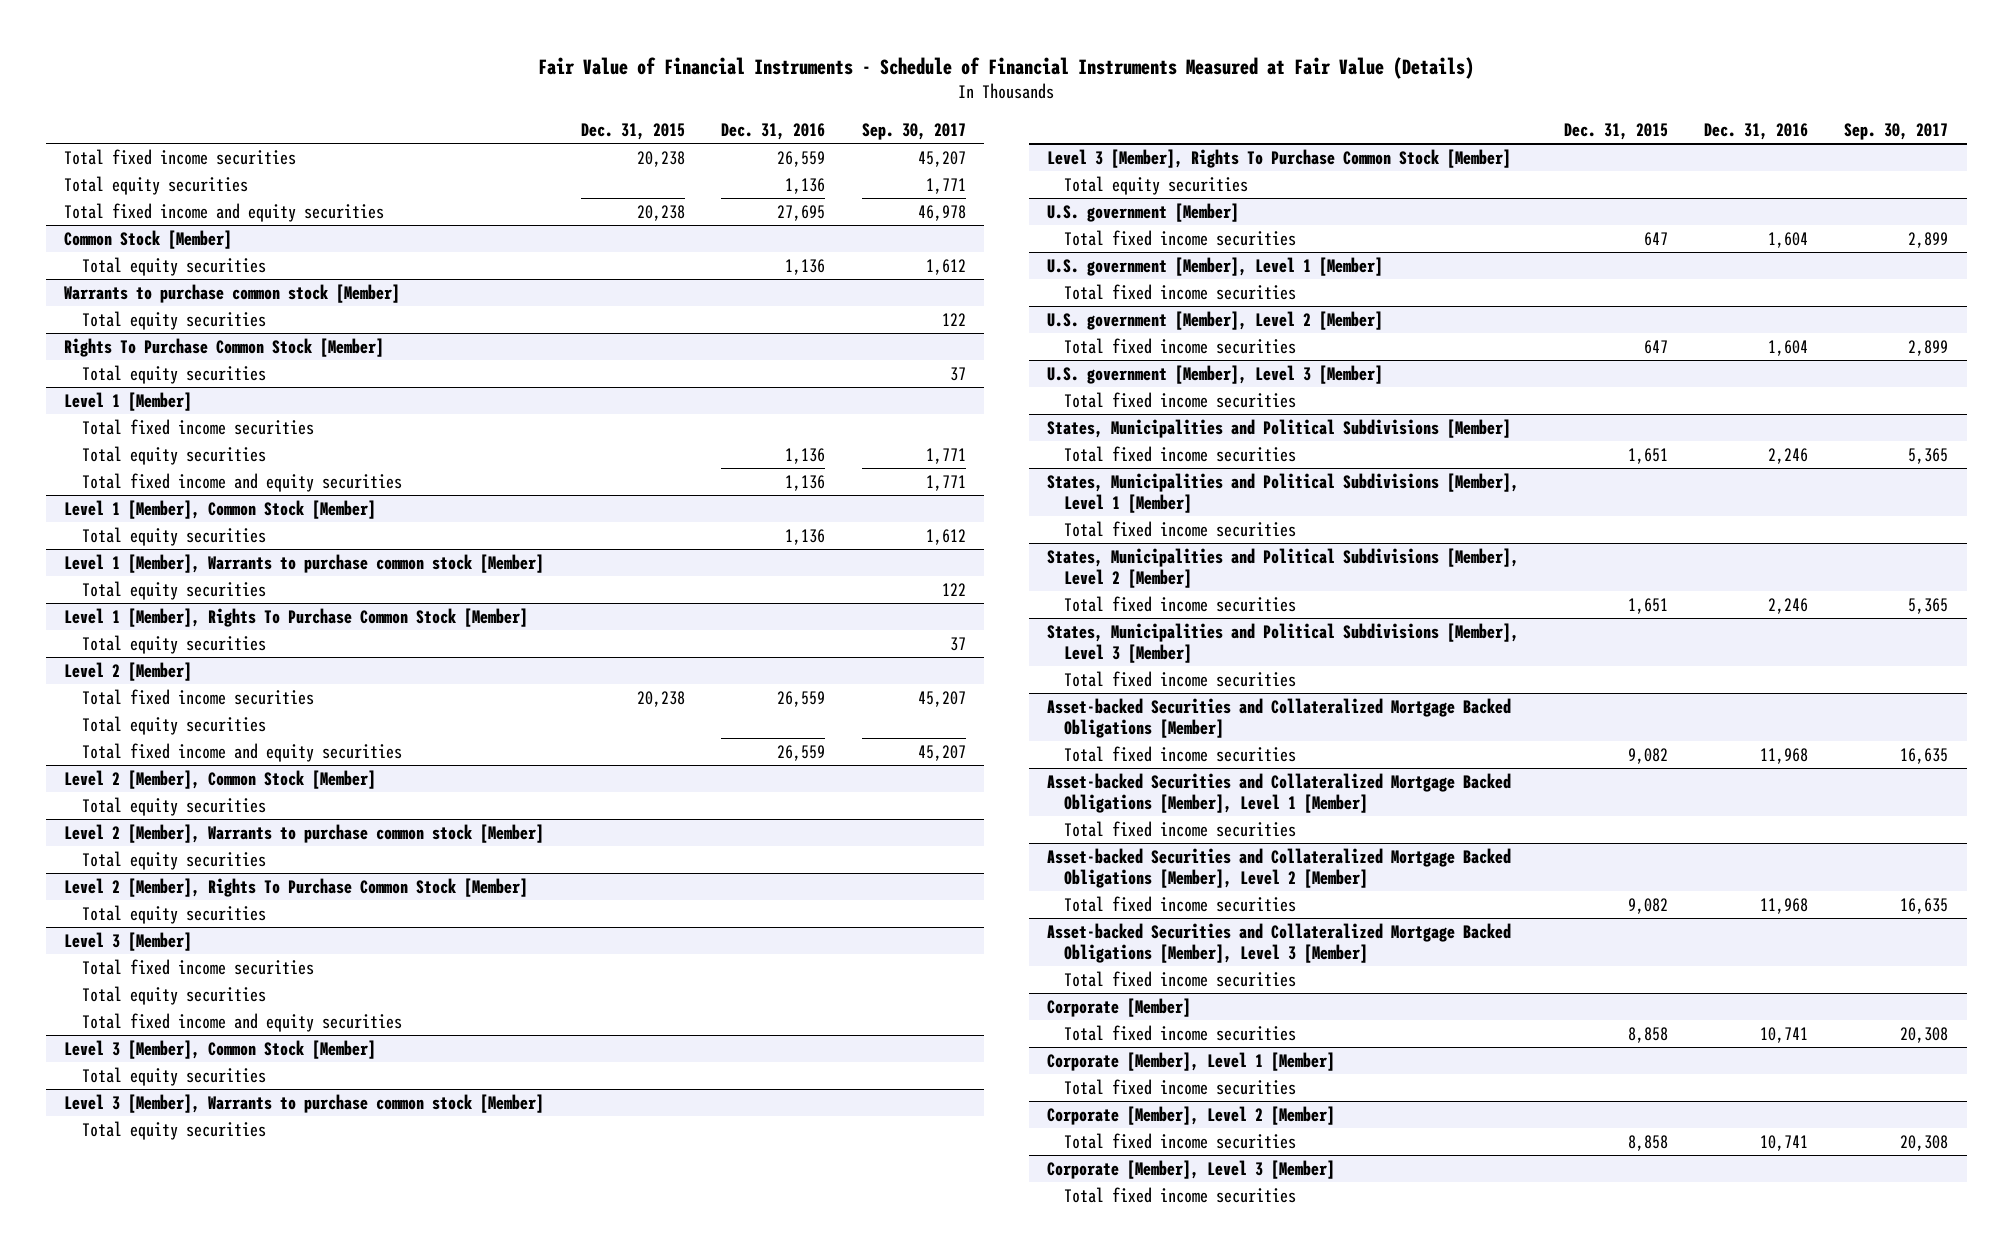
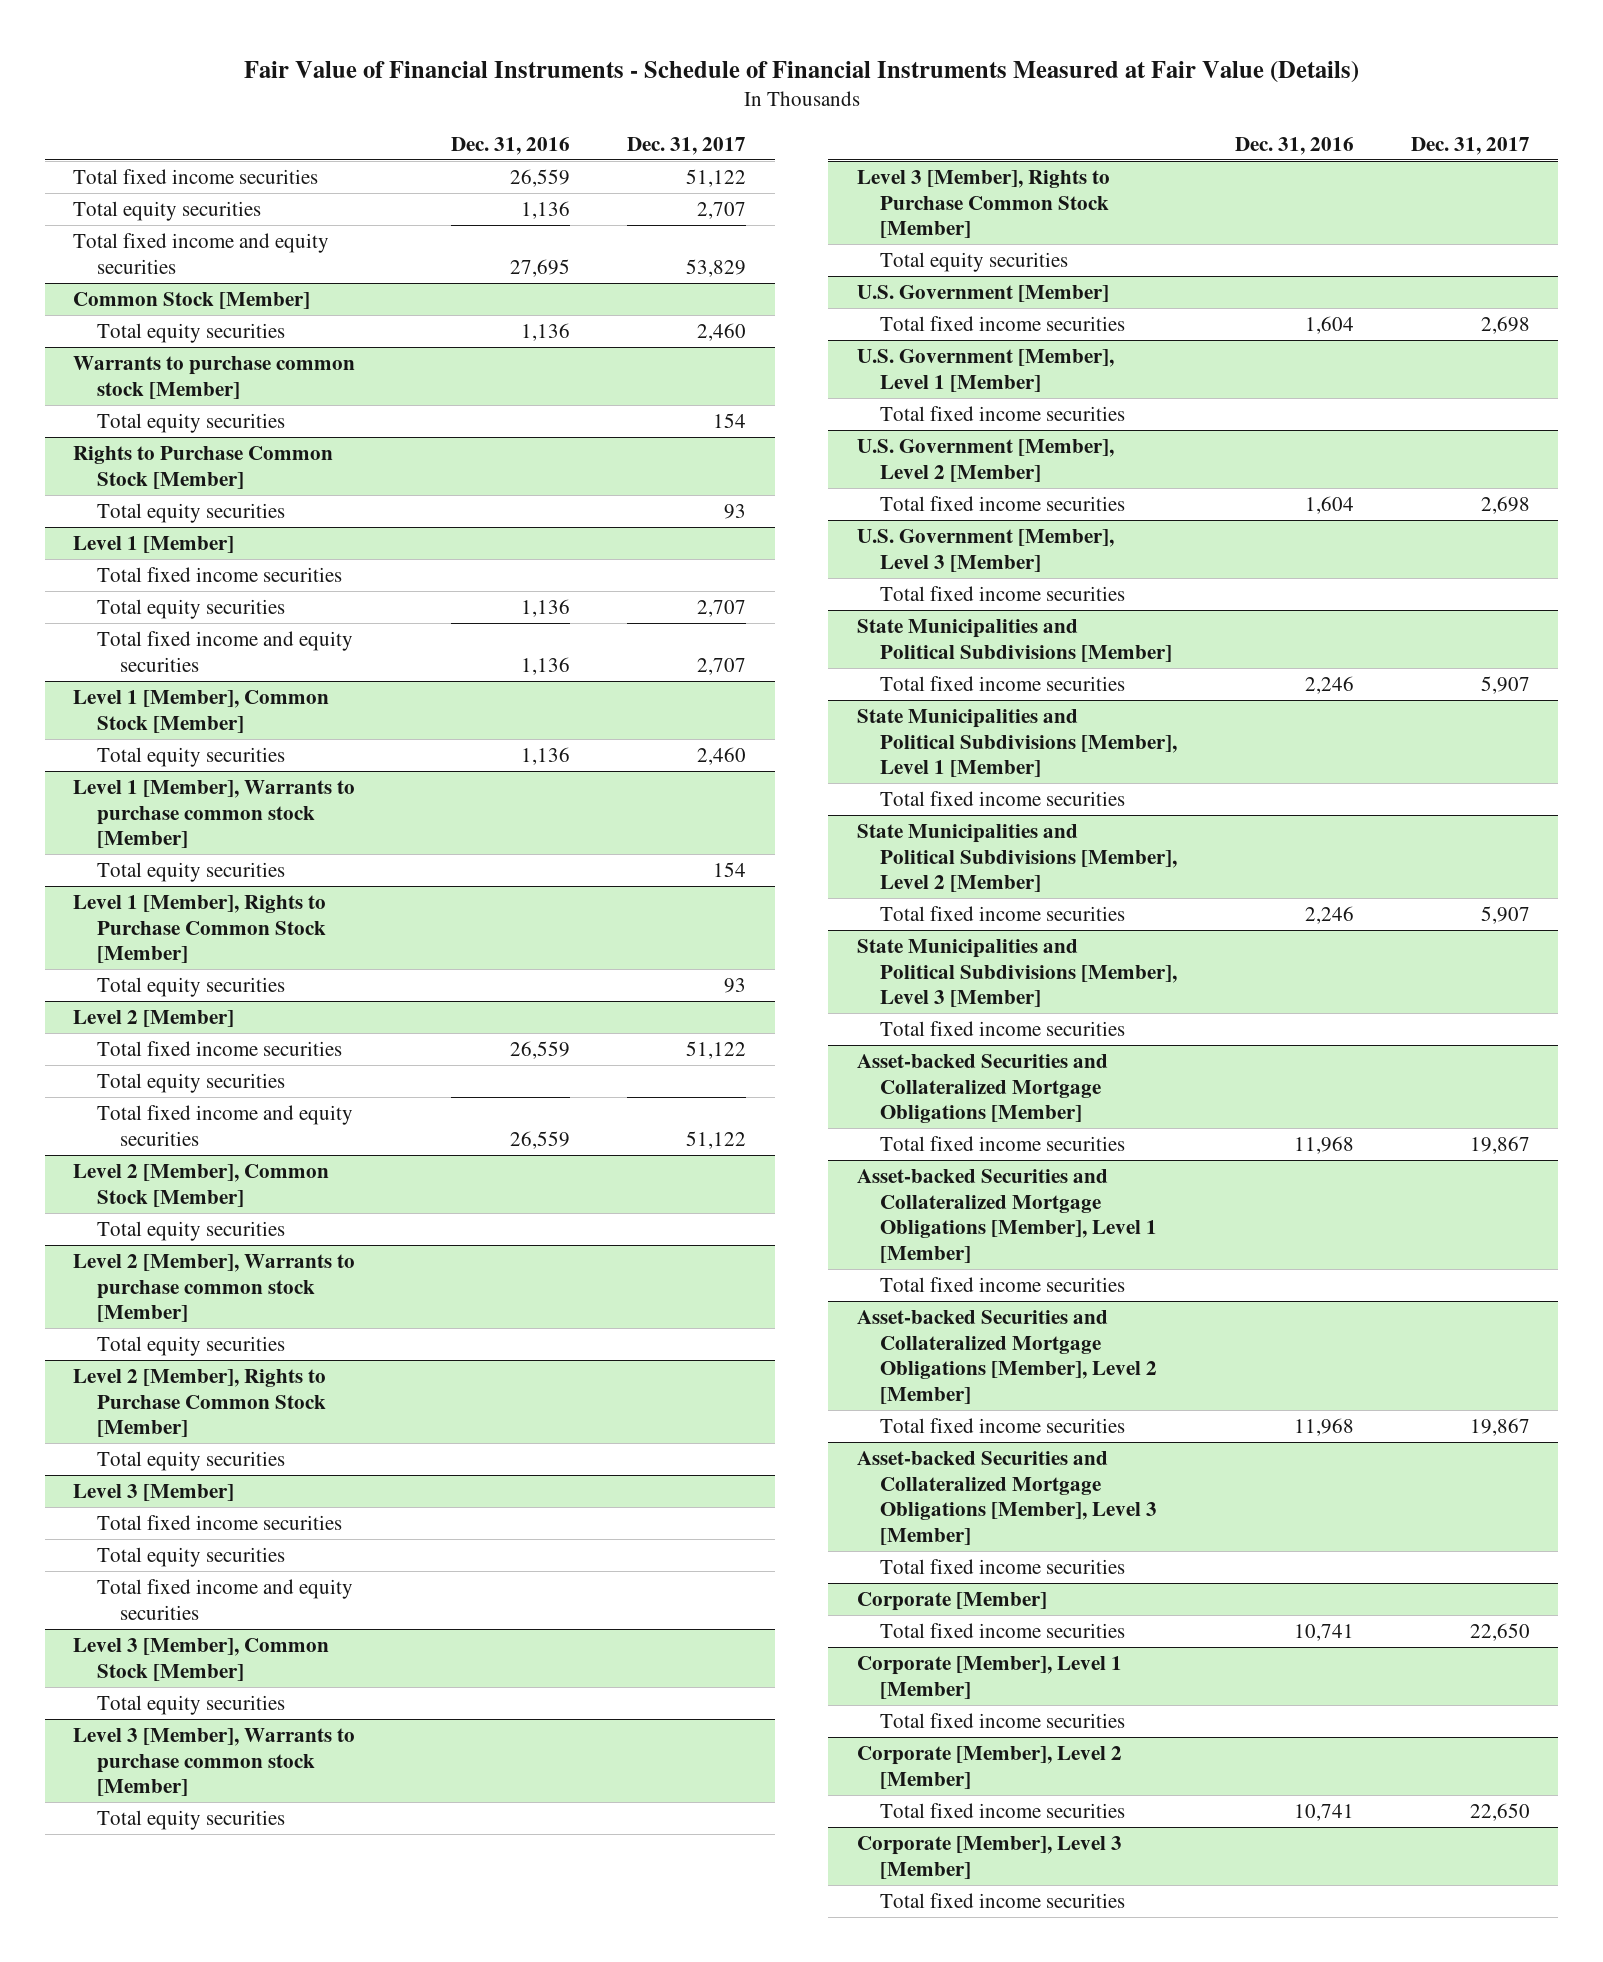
[580,122,685,140] Dec. 31, 2015 -> none
[861,122,966,140] Sep. 30, 2017 -> none
none -> [627,136,747,155] Dec. 31, 2017
[64,337,385,357] Rights To Purchase Common Stock [Member] -> [73,445,334,489] Rights to Purchase Common Stock [Member]
[64,607,529,627] Level 1 [Member], Rights To Purchase Common Stock [Member] -> [73,894,327,964] Level 1 [Member], Rights to Purchase Common Stock [Member]
[64,877,529,897] Level 2 [Member], Rights To Purchase Common Stock [Member] -> [73,1368,327,1438] Level 2 [Member], Rights to Purchase Common Stock [Member]
[1047,148,1512,168] Level 3 [Member], Rights To Purchase Common Stock [Member] -> [856,169,1110,239] Level 3 [Member], Rights to Purchase Common Stock [Member]
[1047,202,1240,222] U.S. government [Member] -> [856,284,1109,302] U.S. Government [Member]
[1047,256,1384,276] U.S. government [Member], Level 1 [Member] -> [856,348,1114,392] U.S. Government [Member], Level 1 [Member]
[1047,310,1384,330] U.S. government [Member], Level 2 [Member] -> [856,438,1114,482] U.S. Government [Member], Level 2 [Member]
[1047,364,1384,384] U.S. government [Member], Level 3 [Member] -> [856,528,1114,572] U.S. Government [Member], Level 3 [Member]
[1047,418,1512,438] States, Municipalities and Political Subdivisions [Member] -> [856,618,1173,662] State Municipalities and Political Subdivisions [Member]
[1047,472,1520,514] States, Municipalities and Political Subdivisions [Member], Level 1 [Member] -> [856,708,1178,778] State Municipalities and Political Subdivisions [Member], Level 1 [Member]
[1047,547,1520,589] States, Municipalities and Political Subdivisions [Member], Level 2 [Member] -> [856,823,1178,893] State Municipalities and Political Subdivisions [Member], Level 2 [Member]
[1047,622,1520,664] States, Municipalities and Political Subdivisions [Member], Level 3 [Member] -> [856,938,1178,1008] State Municipalities and Political Subdivisions [Member], Level 3 [Member]
[1047,697,1512,739] Asset-backed Securities and Collateralized Mortgage Backed Obligations [Member] -> [856,1053,1108,1124] Asset-backed Securities and Collateralized Mortgage Obligations [Member]
[1047,772,1512,814] Asset-backed Securities and Collateralized Mortgage Backed Obligations [Member], Level 1 [Member] -> [856,1168,1158,1264] Asset-backed Securities and Collateralized Mortgage Obligations [Member], Level 1 [Member]
[1047,847,1512,889] Asset-backed Securities and Collateralized Mortgage Backed Obligations [Member], Level 2 [Member] -> [856,1309,1158,1405] Asset-backed Securities and Collateralized Mortgage Obligations [Member], Level 2 [Member]
[1047,922,1512,964] Asset-backed Securities and Collateralized Mortgage Backed Obligations [Member], Level 3 [Member] -> [856,1450,1158,1546] Asset-backed Securities and Collateralized Mortgage Obligations [Member], Level 3 [Member]

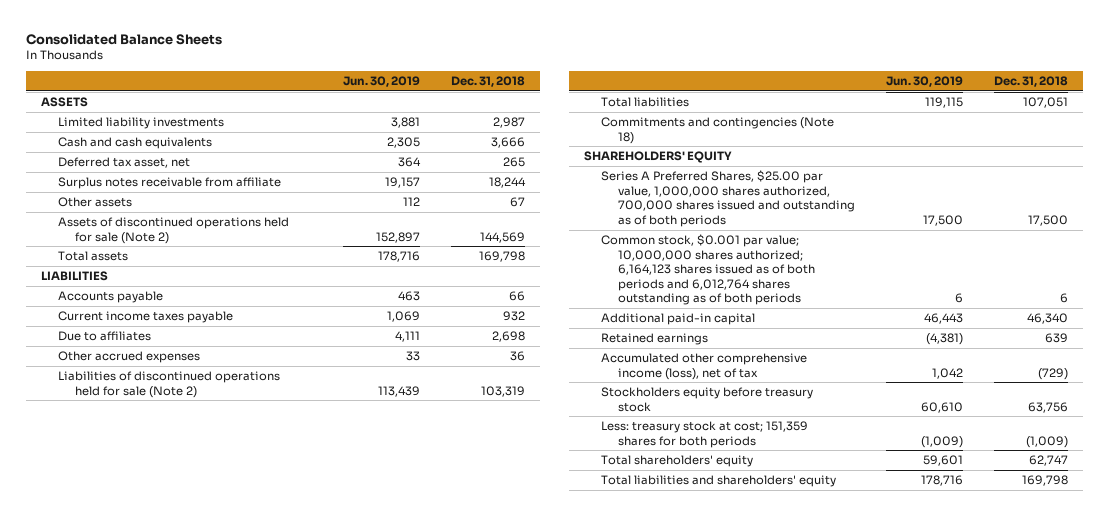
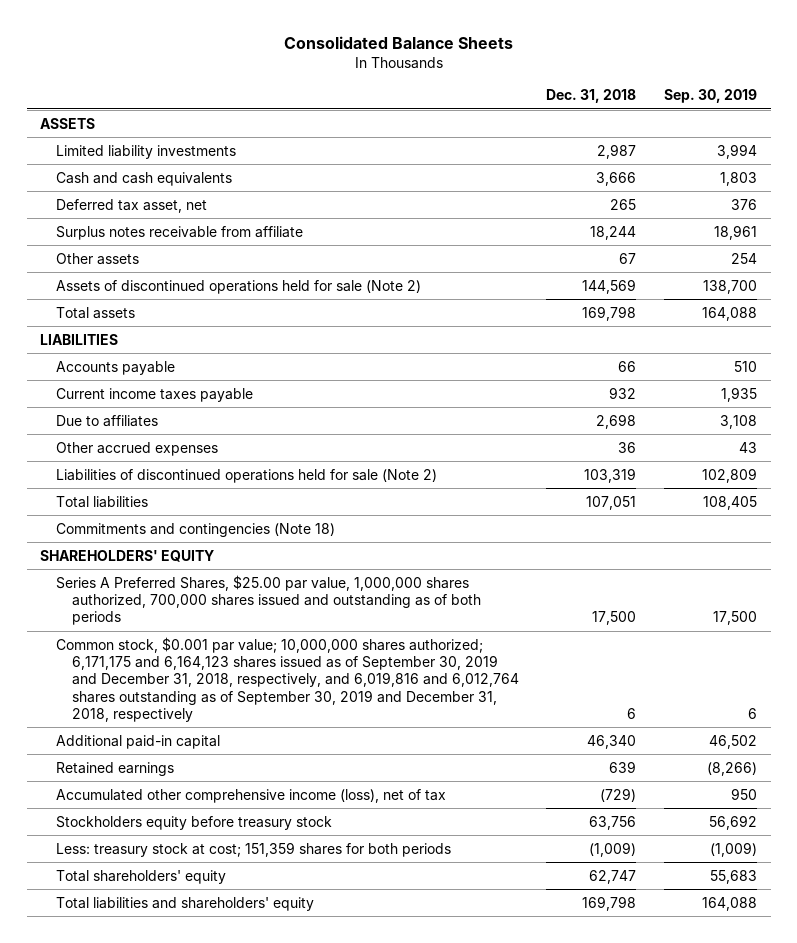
[342,75,420,87] Jun. 30, 2019 -> none
none -> [663,89,757,104] Sep. 30, 2019
[601,234,815,306] Common stock, $0.001 par value; 10,000,000 shares authorized; 6,164,123 shares issued as of both periods and 6,012,764 shares outstanding as of both periods -> [56,636,519,723] Common stock, $0.001 par value; 10,000,000 shares authorized; 6,171,175 and 6,164,123 shares issued as of September 30, 2019 and December 31, 2018, respectively, and 6,019,816 and 6,012,764 shares outstanding as of September 30, 2019 and December 31, 2018, respectively

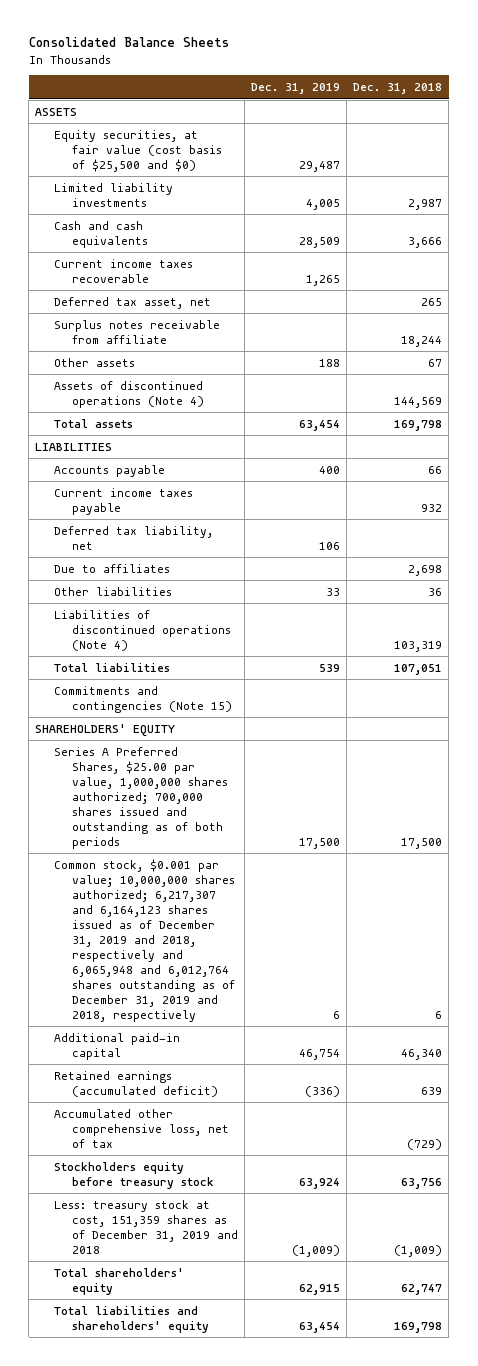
[663,89,757,104] Sep. 30, 2019 -> none
none -> [251,83,341,95] Dec. 31, 2019
none -> [53,129,223,172] Equity securities, at fair value (cost basis of $25,500 and $0)
none -> [53,258,193,283] Current income taxes recoverable
[56,279,422,294] Assets of discontinued operations held for sale (Note 2) -> [53,380,205,408] Assets of discontinued operations (Note 4)
none -> [53,525,213,550] Deferred tax liability, net
[56,441,219,456] Other accrued expenses -> none
none -> [53,586,172,596] Other liabilities
[56,468,438,483] Liabilities of discontinued operations held for sale (Note 2) -> [53,609,232,651] Liabilities of discontinued operations (Note 4)
[56,522,336,537] Commitments and contingencies (Note 18) -> [53,685,233,713] Commitments and contingencies (Note 15)
[56,574,481,626] Series A Preferred Shares, $25.00 par value, 1,000,000 shares authorized, 700,000 shares issued and outstanding as of both periods -> [53,746,229,849] Series A Preferred Shares, $25.00 par value, 1,000,000 shares authorized; 700,000 shares issued and outstanding as of both periods
[56,636,519,723] Common stock, $0.001 par value; 10,000,000 shares authorized; 6,171,175 and 6,164,123 shares issued as of September 30, 2019 and December 31, 2018, respectively, and 6,019,816 and 6,012,764 shares outstanding as of September 30, 2019 and December 31, 2018, respectively -> [53,858,236,1022] Common stock, $0.001 par value; 10,000,000 shares authorized; 6,217,307 and 6,164,123 shares issued as of December 31, 2019 and 2018, respectively and 6,065,948 and 6,012,764 shares outstanding as of December 31, 2019 and 2018, respectively
[56,761,175,776] Retained earnings -> [53,1070,219,1097] Retained earnings (accumulated deficit)
[56,788,447,803] Accumulated other comprehensive income (loss), net of tax -> [53,1108,230,1148] Accumulated other comprehensive loss, net of tax
[56,841,452,857] Less: treasury stock at cost; 151,359 shares for both periods -> [53,1199,239,1254] Less: treasury stock at cost, 151,359 shares as of December 31, 2019 and 2018

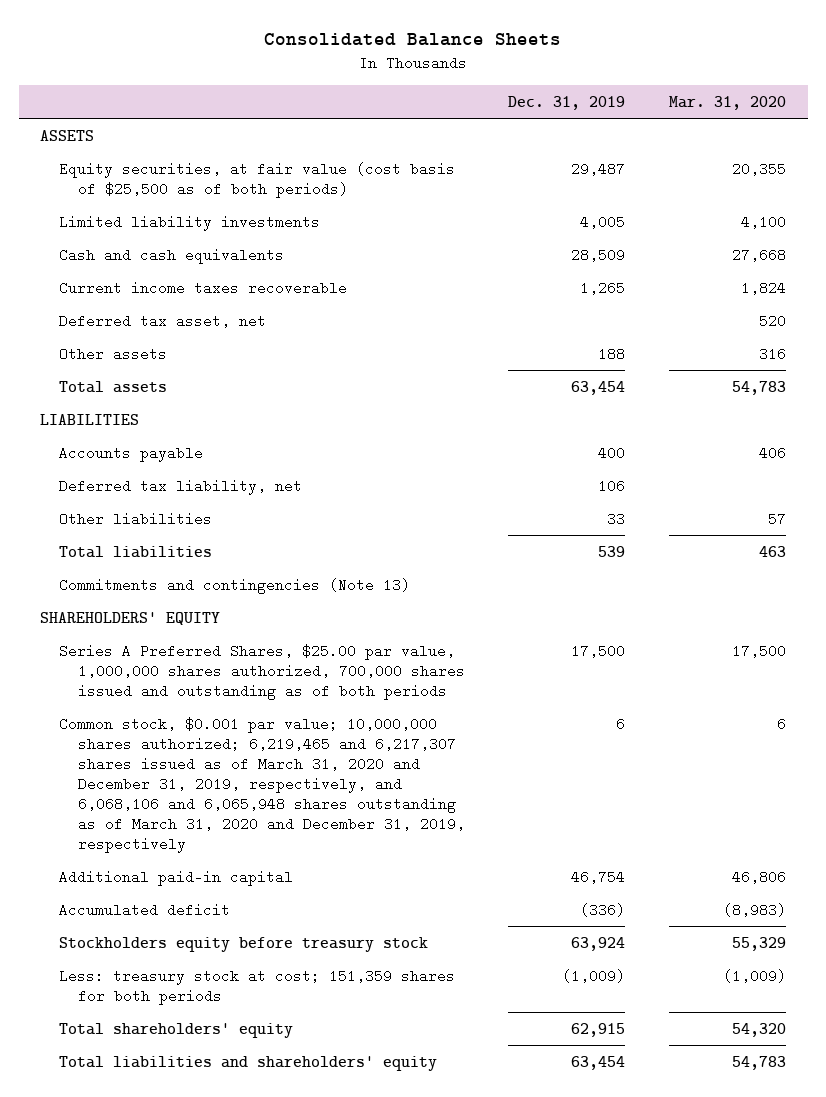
[353,83,443,95] Dec. 31, 2018 -> none
none -> [668,95,786,110] Mar. 31, 2020
[53,129,223,172] Equity securities, at fair value (cost basis of $25,500 and $0) -> [58,161,455,198] Equity securities, at fair value (cost basis of $25,500 as of both periods)
[53,319,220,344] Surplus notes receivable from affiliate -> none
[53,380,205,408] Assets of discontinued operations (Note 4) -> none
[53,487,193,515] Current income taxes payable -> none
[53,563,170,573] Due to affiliates -> none
[53,609,232,651] Liabilities of discontinued operations (Note 4) -> none
[53,685,233,713] Commitments and contingencies (Note 15) -> [58,577,410,594] Commitments and contingencies (Note 13)
[53,746,229,849] Series A Preferred Shares, $25.00 par value, 1,000,000 shares authorized; 700,000 shares issued and outstanding as of both periods -> [58,643,465,700] Series A Preferred Shares, $25.00 par value, 1,000,000 shares authorized, 700,000 shares issued and outstanding as of both periods
[53,858,236,1022] Common stock, $0.001 par value; 10,000,000 shares authorized; 6,217,307 and 6,164,123 shares issued as of December 31, 2019 and 2018, respectively and 6,065,948 and 6,012,764 shares outstanding as of December 31, 2019 and 2018, respectively -> [58,716,465,853] Common stock, $0.001 par value; 10,000,000 shares authorized; 6,219,465 and 6,217,307 shares issued as of March 31, 2020 and December 31, 2019, respectively, and 6,068,106 and 6,065,948 shares outstanding as of March 31, 2020 and December 31, 2019, respectively
[53,1108,230,1148] Accumulated other comprehensive loss, net of tax -> none
[53,1070,219,1097] Retained earnings (accumulated deficit) -> [58,902,230,917] Accumulated deficit
[53,1199,239,1254] Less: treasury stock at cost, 151,359 shares as of December 31, 2019 and 2018 -> [58,968,455,1005] Less: treasury stock at cost; 151,359 shares for both periods

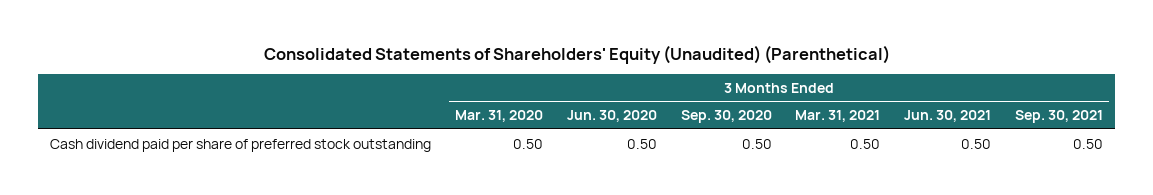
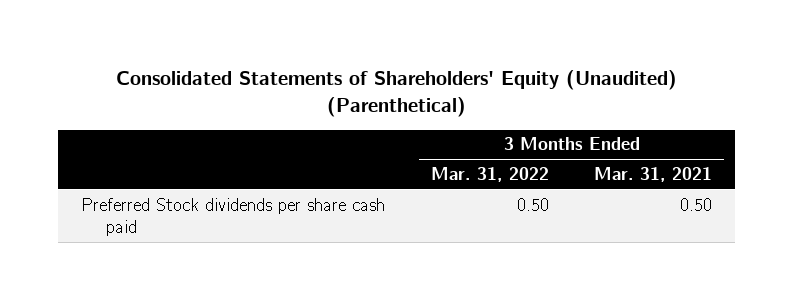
[454,110,543,123] Mar. 31, 2020 -> none
[566,110,657,123] Jun. 30, 2020 -> none
[680,110,772,124] Sep. 30, 2020 -> none
[904,110,992,123] Jun. 30, 2021 -> none
[1015,110,1104,124] Sep. 30, 2021 -> none
none -> [430,166,549,182] Mar. 31, 2022
[49,138,431,152] Cash dividend paid per share of preferred stock outstanding -> [80,197,385,236] Preferred Stock dividends per share cash paid

